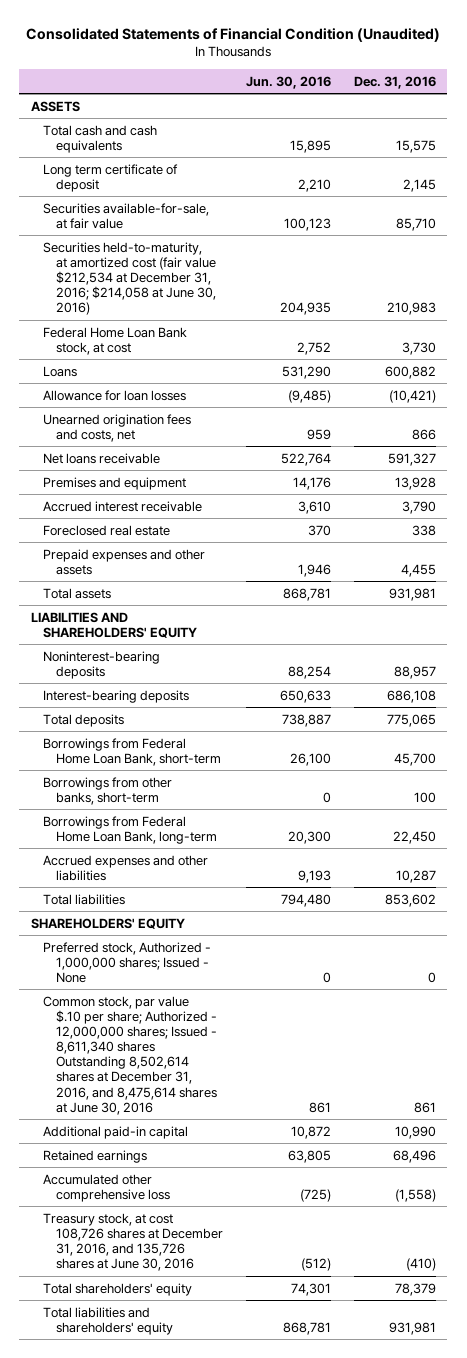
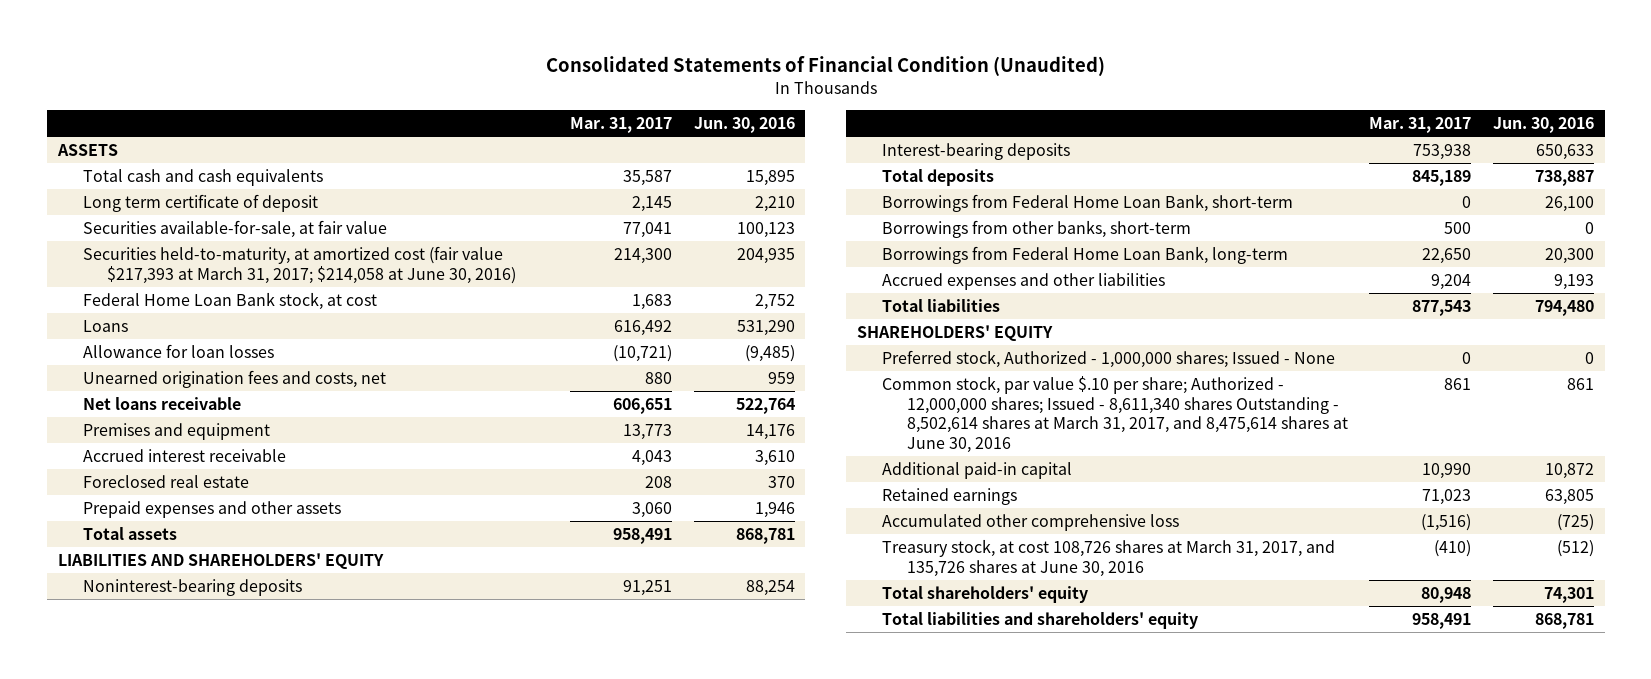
[353,75,436,89] Dec. 31, 2016 -> none
none -> [570,117,673,134] Mar. 31, 2017
[43,241,216,316] Securities held-to-maturity, at amortized cost (fair value $212,534 at December 31, 2016; $214,058 at June 30, 2016) -> [82,246,517,284] Securities held-to-maturity, at amortized cost (fair value $217,393 at March 31, 2017; $214,058 at June 30, 2016)
[43,995,217,1115] Common stock, par value $.10 per share; Authorized - 12,000,000 shares; Issued - 8,611,340 shares Outstanding 8,502,614 shares at December 31, 2016, and 8,475,614 shares at June 30, 2016 -> [881,376,1348,453] Common stock, par value $.10 per share; Authorized - 12,000,000 shares; Issued - 8,611,340 shares Outstanding - 8,502,614 shares at March 31, 2017, and 8,475,614 shares at June 30, 2016
[43,1212,223,1272] Treasury stock, at cost 108,726 shares at December 31, 2016, and 135,726 shares at June 30, 2016 -> [881,539,1335,577] Treasury stock, at cost 108,726 shares at March 31, 2017, and 135,726 shares at June 30, 2016

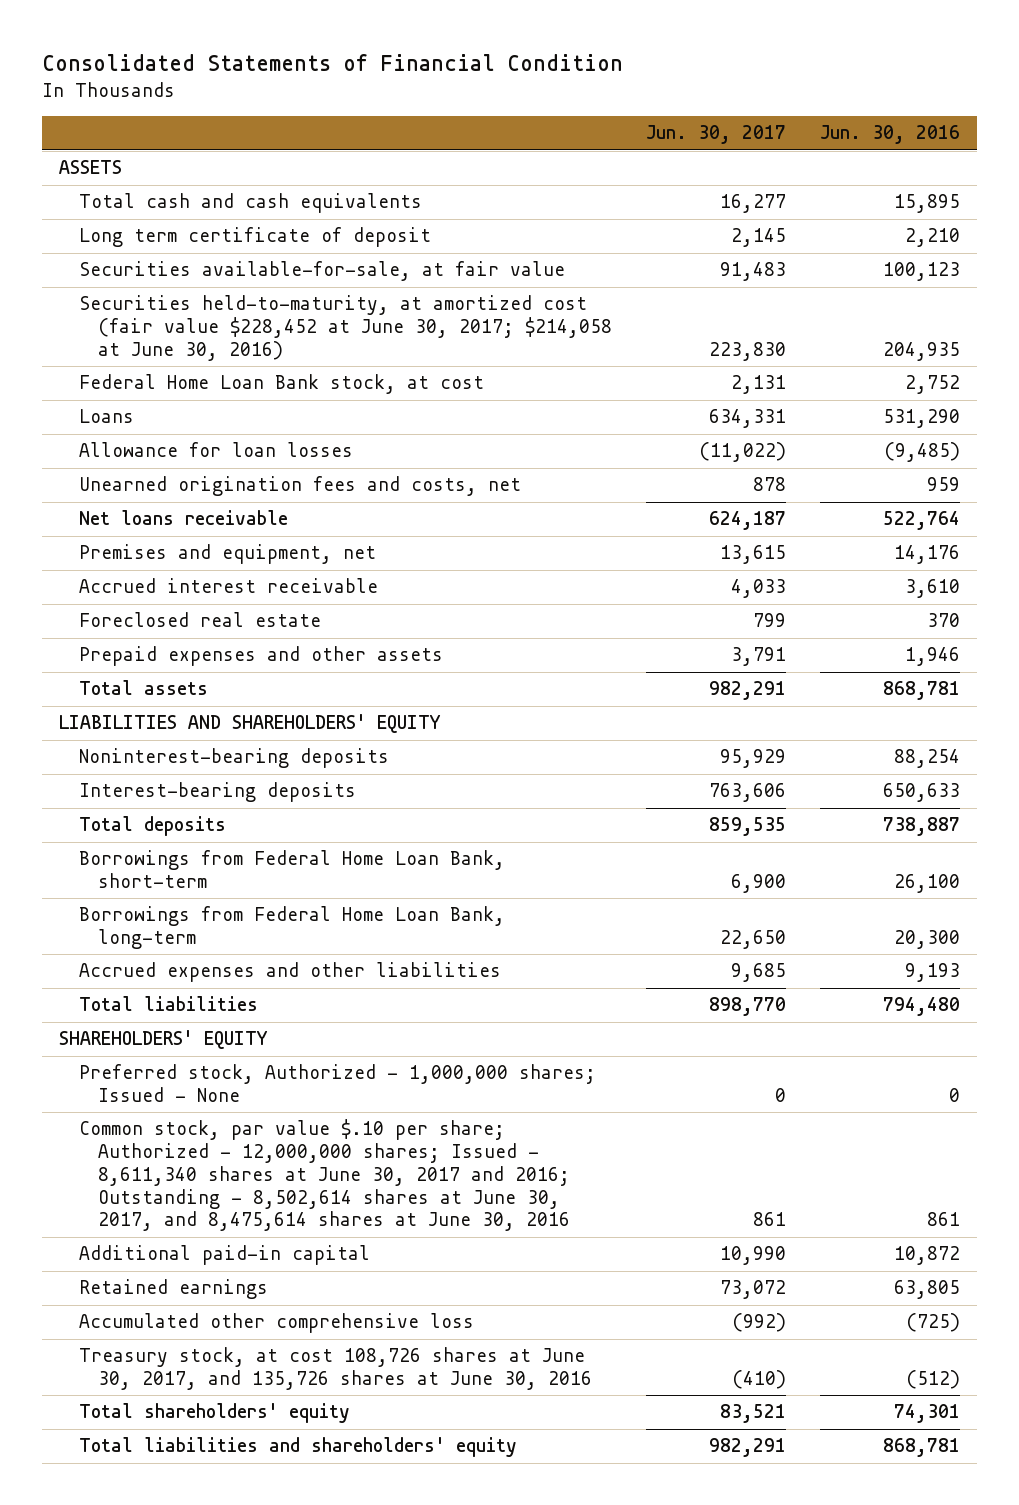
[545,56,1105,77] Consolidated Statements of Financial Condition (Unaudited) -> [42,54,624,72] Consolidated Statements of Financial Condition
[570,117,673,134] Mar. 31, 2017 -> none
none -> [646,125,787,145] Jun. 30, 2017
[82,246,517,284] Securities held-to-maturity, at amortized cost (fair value $217,393 at March 31, 2017; $214,058 at June 30, 2016) -> [78,295,613,361] Securities held-to-maturity, at amortized cost (fair value $228,452 at June 30, 2017; $214,058 at June 30, 2016)
[82,423,270,441] Premises and equipment -> [78,544,376,565] Premises and equipment, net
[881,220,1191,239] Borrowings from other banks, short-term -> none
[881,376,1348,453] Common stock, par value $.10 per share; Authorized - 12,000,000 shares; Issued - 8,611,340 shares Outstanding - 8,502,614 shares at March 31, 2017, and 8,475,614 shares at June 30, 2016 -> [78,1119,571,1232] Common stock, par value $.10 per share; Authorized - 12,000,000 shares; Issued - 8,611,340 shares at June 30, 2017 and 2016; Outstanding - 8,502,614 shares at June 30, 2017, and 8,475,614 shares at June 30, 2016
[881,539,1335,577] Treasury stock, at cost 108,726 shares at March 31, 2017, and 135,726 shares at June 30, 2016 -> [78,1347,593,1391] Treasury stock, at cost 108,726 shares at June 30, 2017, and 135,726 shares at June 30, 2016

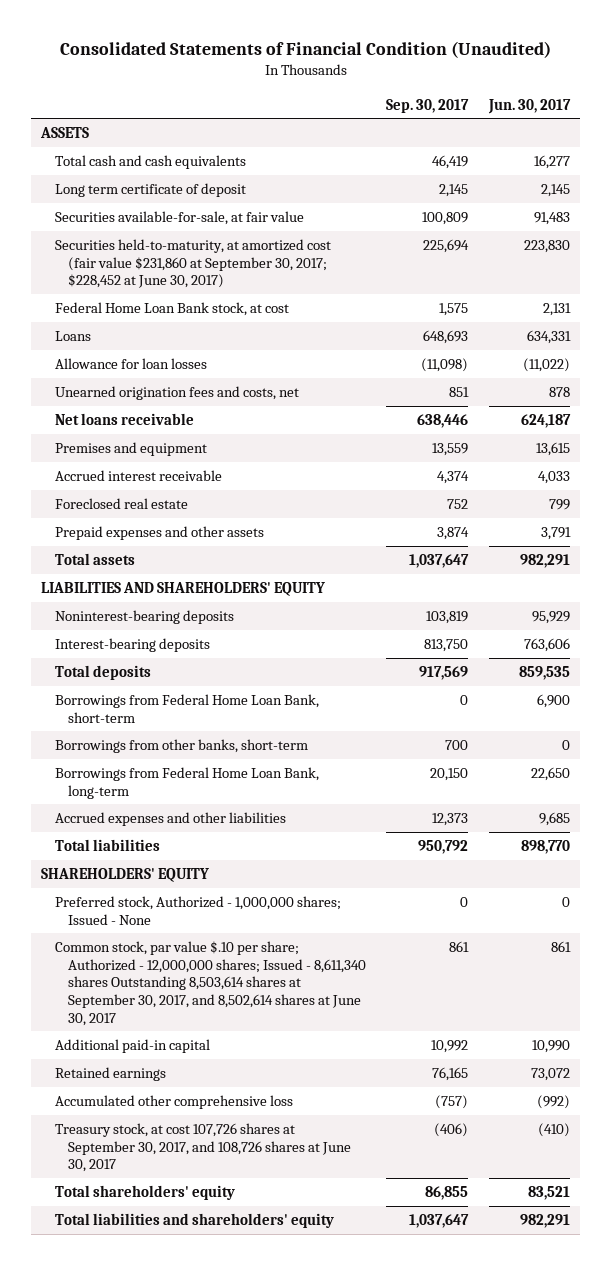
[42,54,624,72] Consolidated Statements of Financial Condition -> [59,40,551,58] Consolidated Statements of Financial Condition (Unaudited)
[819,125,960,145] Jun. 30, 2016 -> none
none -> [386,98,470,113] Sep. 30, 2017
[78,295,613,361] Securities held-to-maturity, at amortized cost (fair value $228,452 at June 30, 2017; $214,058 at June 30, 2016) -> [54,239,331,289] Securities held-to-maturity, at amortized cost (fair value $231,860 at September 30, 2017; $228,452 at June 30, 2017)
[78,544,376,565] Premises and equipment, net -> [54,442,207,457] Premises and equipment
none -> [54,739,308,754] Borrowings from other banks, short-term
[78,1119,571,1232] Common stock, par value $.10 per share; Authorized - 12,000,000 shares; Issued - 8,611,340 shares at June 30, 2017 and 2016; Outstanding - 8,502,614 shares at June 30, 2017, and 8,475,614 shares at June 30, 2016 -> [54,941,366,1026] Common stock, par value $.10 per share; Authorized - 12,000,000 shares; Issued - 8,611,340 shares Outstanding 8,503,614 shares at September 30, 2017, and 8,502,614 shares at June 30, 2017
[78,1347,593,1391] Treasury stock, at cost 108,726 shares at June 30, 2017, and 135,726 shares at June 30, 2016 -> [54,1123,351,1173] Treasury stock, at cost 107,726 shares at September 30, 2017, and 108,726 shares at June 30, 2017

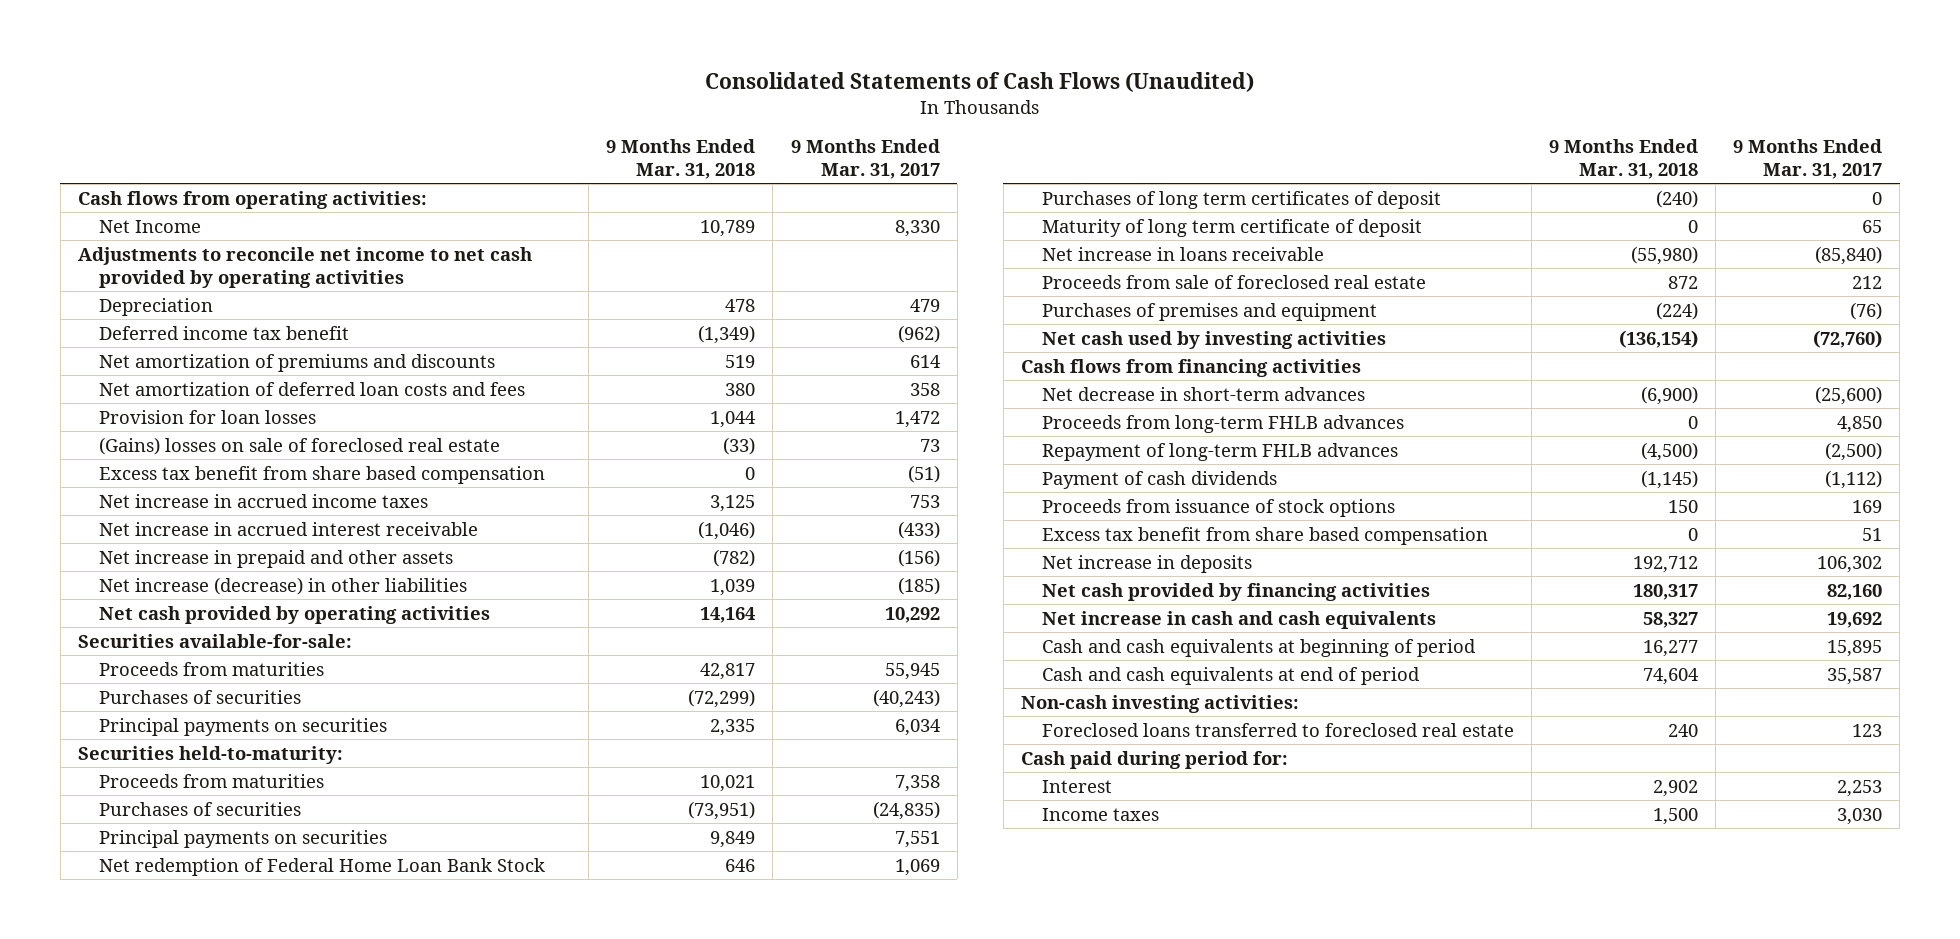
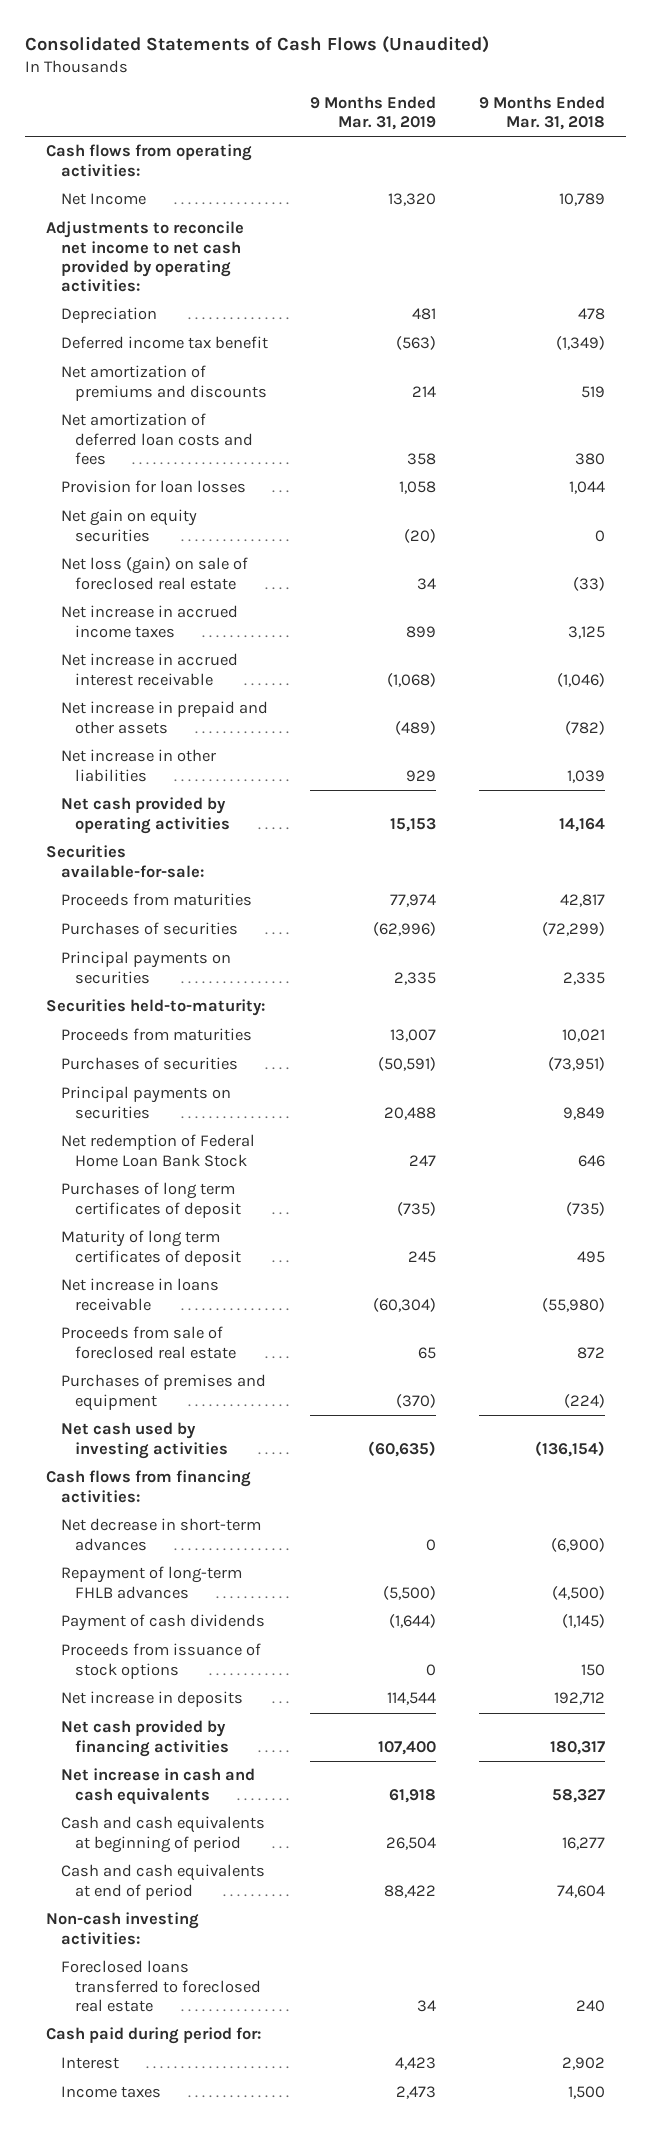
[790,138,940,179] 9 Months Ended Mar. 31, 2017 -> none
none -> [310,96,437,131] 9 Months Ended Mar. 31, 2019
[78,246,533,288] Adjustments to reconcile net income to net cash provided by operating activities -> [46,221,245,293] Adjustments to reconcile net income to net cash provided by operating activities:
[98,465,545,484] Excess tax benefit from share based compensation -> none
none -> [60,509,197,542] Net gain on equity securities
[98,436,500,455] (Gains) losses on sale of foreclosed real estate -> [60,557,248,590] Net loss (gain) on sale of foreclosed real estate
[98,576,467,595] Net increase (decrease) in other liabilities -> [60,749,216,782] Net increase in other liabilities
[1655,189,1698,208] (240) -> [565,1201,605,1216] (735)
[1041,218,1422,237] Maturity of long term certificate of deposit -> [60,1230,242,1266] Maturity of long term certificates of deposit
[1687,219,1698,233] 0 -> [576,1250,605,1263] 495
[1020,358,1361,377] Cash flows from financing activities -> [46,1470,252,1503] Cash flows from financing activities:
[1041,414,1404,433] Proceeds from long-term FHLB advances -> none
[1041,526,1488,545] Excess tax benefit from share based compensation -> none

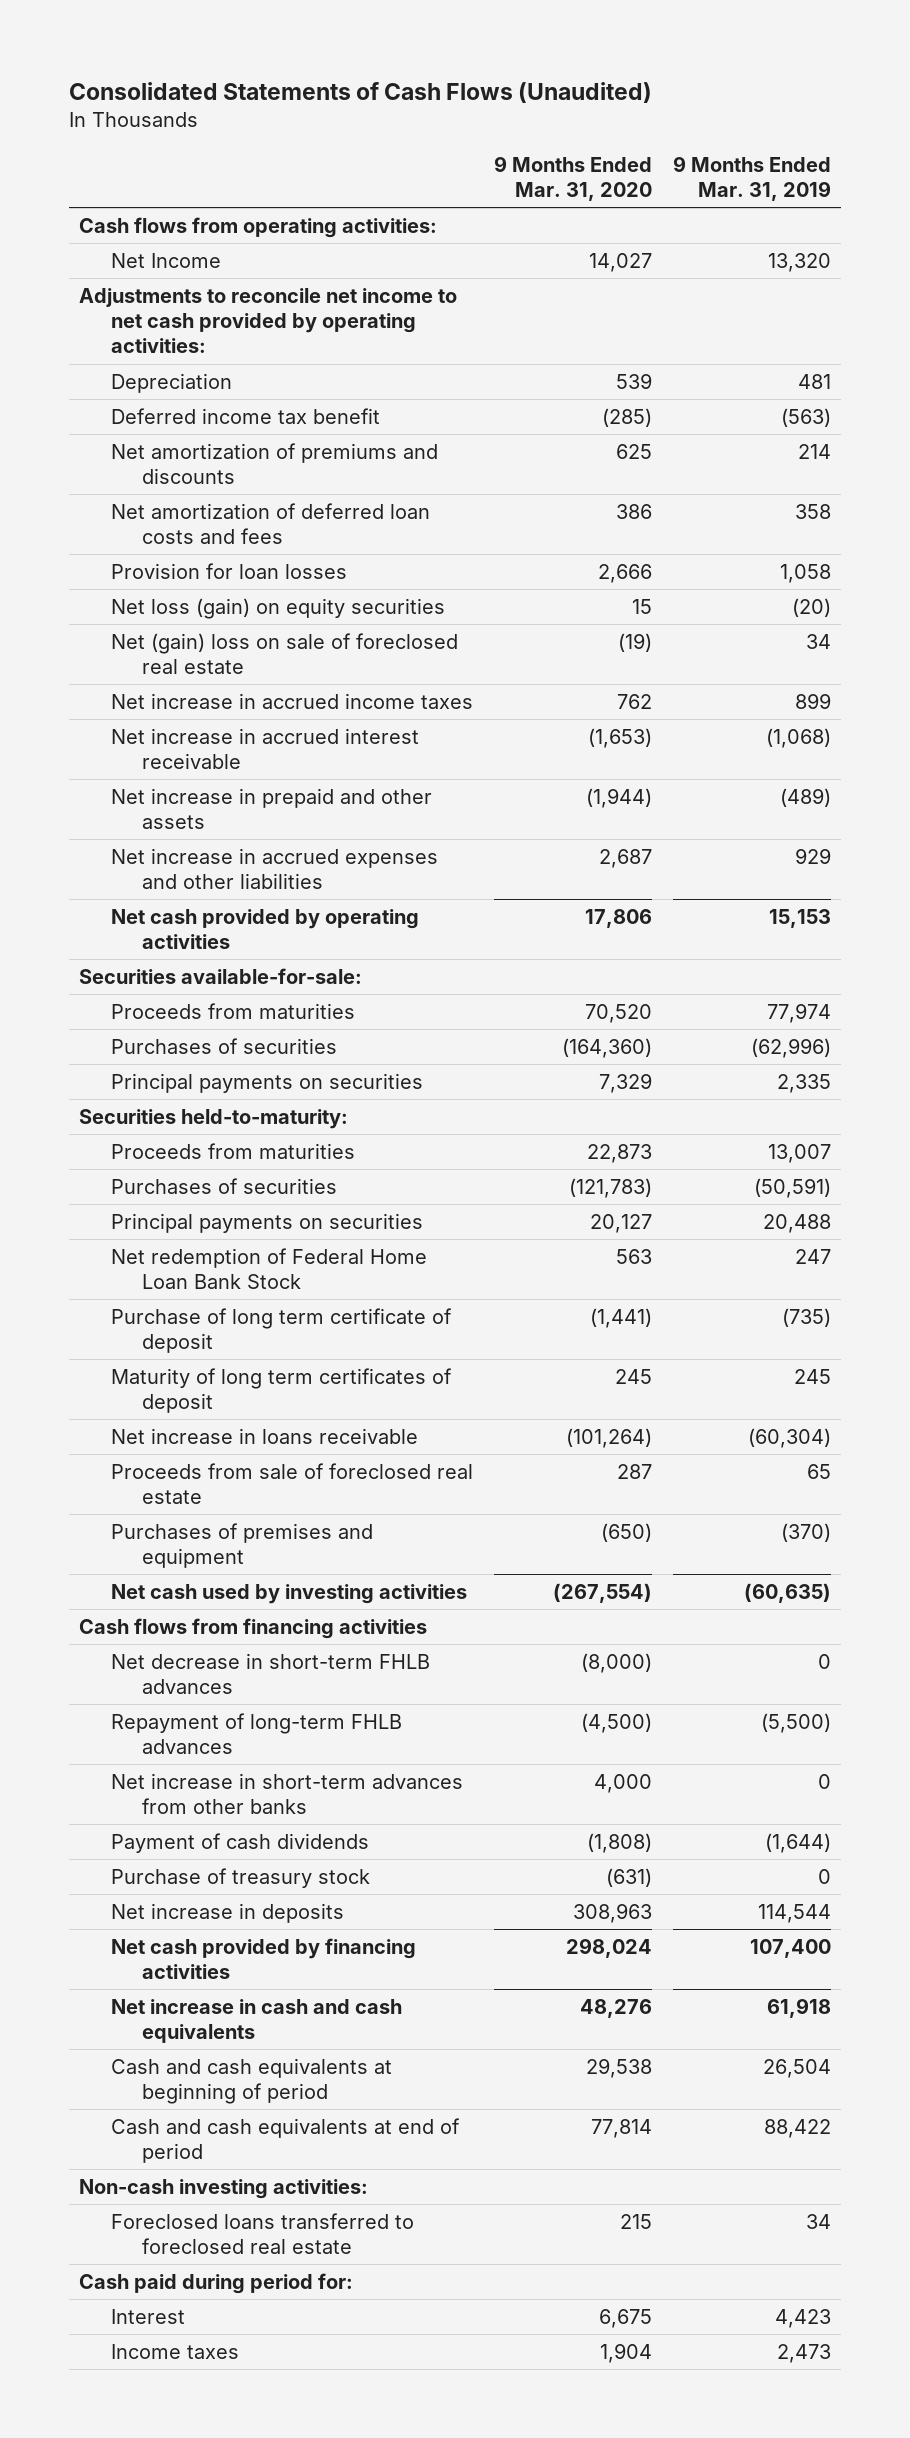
[478,96,605,131] 9 Months Ended Mar. 31, 2018 -> none
none -> [493,155,652,201] 9 Months Ended Mar. 31, 2020
[60,509,197,542] Net gain on equity securities -> [110,597,445,619] Net loss (gain) on equity securities
[60,557,248,590] Net loss (gain) on sale of foreclosed real estate -> [110,632,458,675] Net (gain) loss on sale of foreclosed real estate
[60,749,216,782] Net increase in other liabilities -> [110,847,438,890] Net increase in accrued expenses and other liabilities
[60,1182,242,1218] Purchases of long term certificates of deposit -> [110,1307,452,1354] Purchase of long term certificate of deposit
[46,1470,252,1503] Cash flows from financing activities: -> [79,1617,428,1639] Cash flows from financing activities
[60,1518,261,1551] Net decrease in short-term advances -> [110,1652,430,1695] Net decrease in short-term FHLB advances
none -> [110,1772,463,1815] Net increase in short-term advances from other banks
[60,1643,261,1679] Proceeds from issuance of stock options -> none
none -> [110,1867,370,1888] Purchase of treasury stock

